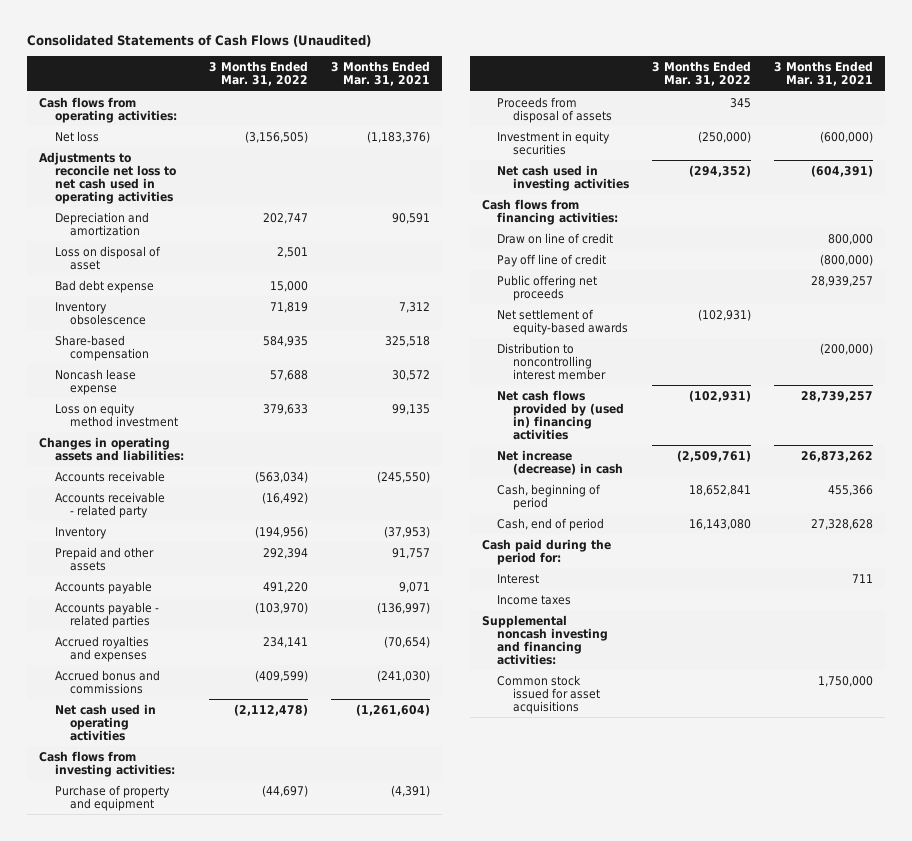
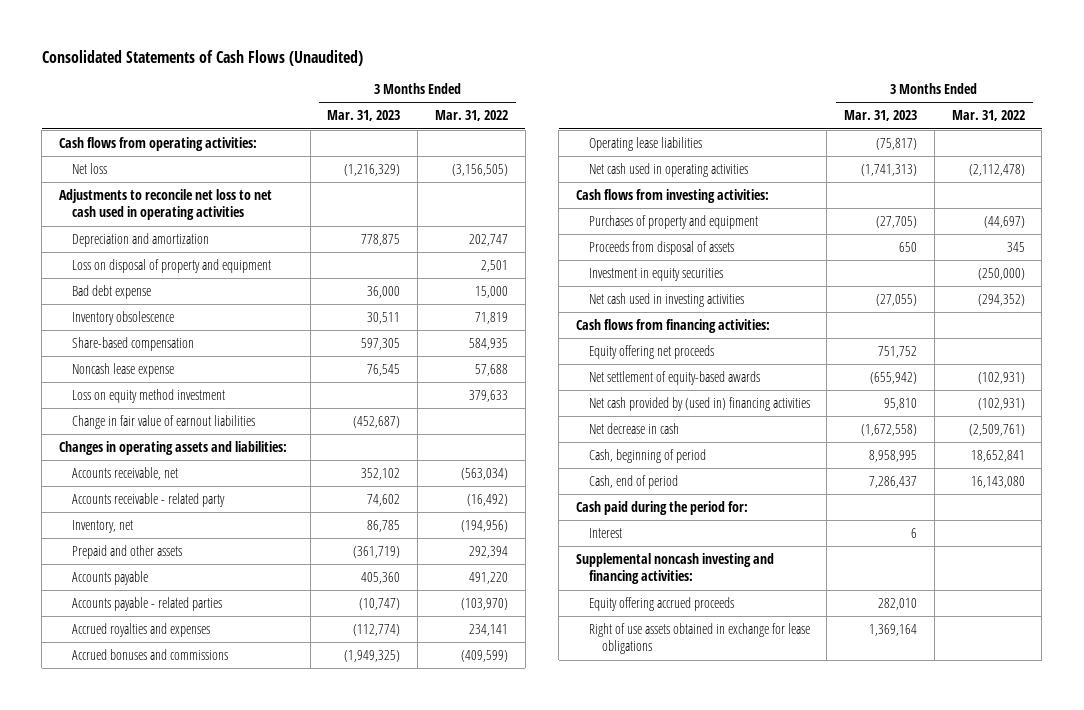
[331,61,431,87] 3 Months Ended Mar. 31, 2021 -> none
none -> [327,110,401,122] Mar. 31, 2023
[54,245,161,270] Loss on disposal of asset -> [72,258,272,273] Loss on disposal of property and equipment
none -> [72,414,256,429] Change in fair value of earnout liabilities
[54,470,165,482] Accounts receivable -> [72,466,179,480] Accounts receivable, net
[54,526,107,539] Inventory -> [72,519,134,533] Inventory, net
[54,669,160,694] Accrued bonus and commissions -> [72,648,229,660] Accrued bonuses and commissions
none -> [588,136,702,151] Operating lease liabilities
[54,784,170,811] Purchase of property and equipment -> [588,214,758,229] Purchases of property and equipment
[497,232,614,244] Draw on line of credit -> none
[497,253,607,267] Pay off line of credit -> none
[497,274,598,301] Public offering net proceeds -> [588,344,714,359] Equity offering net proceeds
[497,342,607,380] Distribution to noncontrolling interest member -> none
[497,389,625,440] Net cash flows provided by (used in) financing activities -> [588,396,810,411] Net cash provided by (used in) financing activities
[497,449,624,475] Net increase (decrease) in cash -> [588,422,679,434] Net decrease in cash
[497,594,572,605] Income taxes -> none
[497,674,601,714] Common stock issued for asset acquisitions -> [588,596,734,611] Equity offering accrued proceeds
none -> [588,622,810,655] Right of use assets obtained in exchange for lease obligations

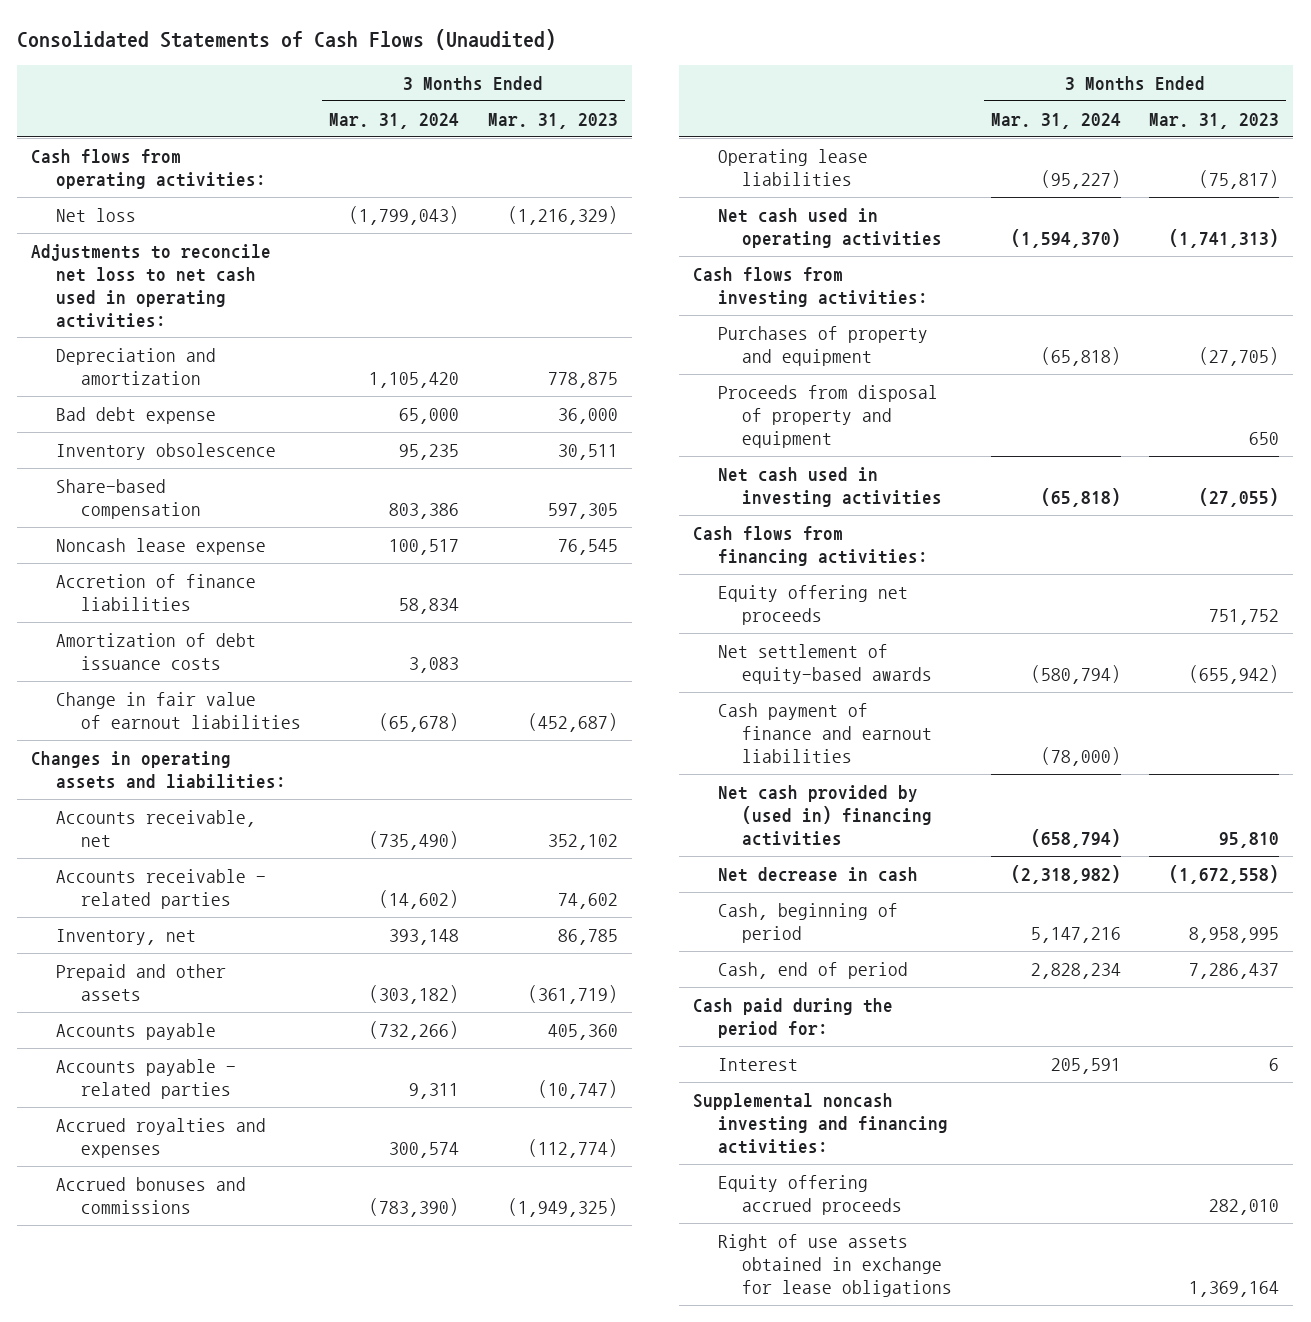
[434,110,508,122] Mar. 31, 2022 -> none
none -> [329,112,460,129] Mar. 31, 2024
[59,188,273,221] Adjustments to reconcile net loss to net cash used in operating activities -> [31,243,272,328] Adjustments to reconcile net loss to net cash used in operating activities:
[72,258,272,273] Loss on disposal of property and equipment -> none
[72,388,226,403] Loss on equity method investment -> none
none -> [56,573,257,611] Accretion of finance liabilities
none -> [56,632,257,670] Amortization of debt issuance costs
[72,492,226,507] Accounts receivable - related party -> [56,868,267,909] Accounts receivable - related parties
[588,267,723,281] Investment in equity securities -> none
[588,240,734,255] Proceeds from disposal of assets -> [717,384,938,448] Proceeds from disposal of property and equipment
none -> [717,702,933,763] Cash payment of finance and earnout liabilities

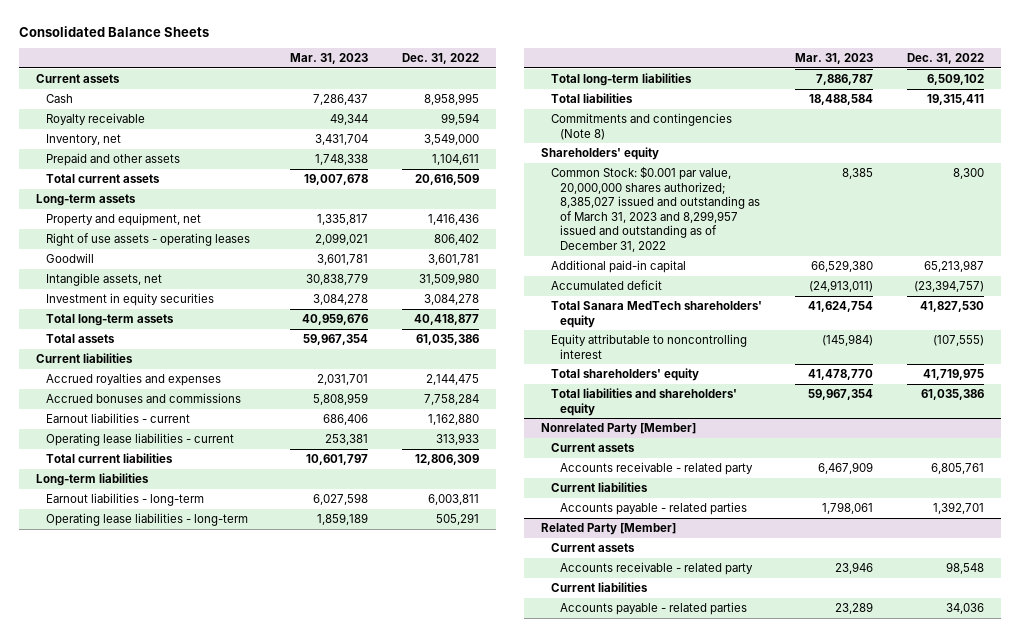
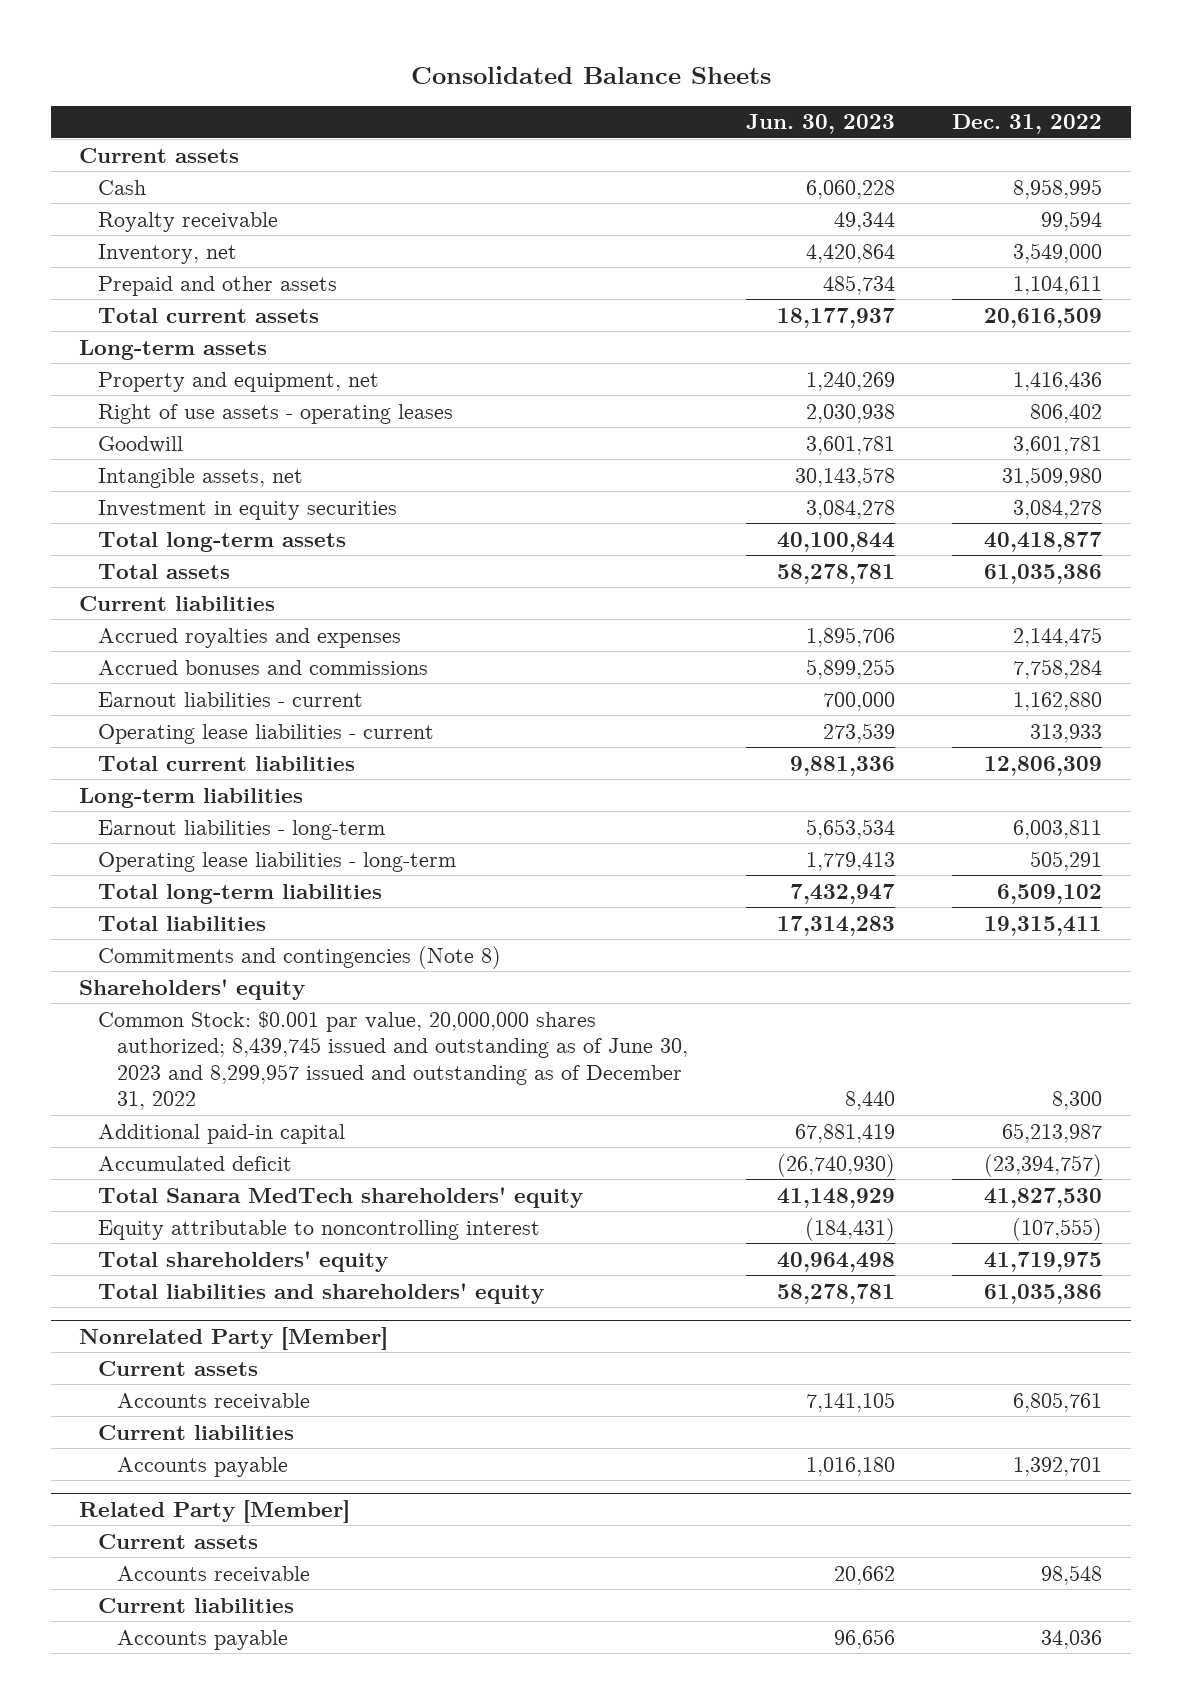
[290,53,369,65] Mar. 31, 2023 -> none
none -> [745,114,895,135] Jun. 30, 2023
[550,166,761,252] Common Stock: $0.001 par value, 20,000,000 shares authorized; 8,385,027 issued and outstanding as of March 31, 2023 and 8,299,957 issued and outstanding as of December 31, 2022 -> [98,1010,688,1111] Common Stock: $0.001 par value, 20,000,000 shares authorized; 8,439,745 issued and outstanding as of June 30, 2023 and 8,299,957 issued and outstanding as of December 31, 2022
[560,462,754,476] Accounts receivable - related party -> [116,1392,310,1410] Accounts receivable
[560,502,748,516] Accounts payable - related parties -> [116,1456,288,1477] Accounts payable
[560,562,754,576] Accounts receivable - related party -> [116,1565,310,1583] Accounts receivable
[560,602,748,616] Accounts payable - related parties -> [116,1629,288,1650] Accounts payable

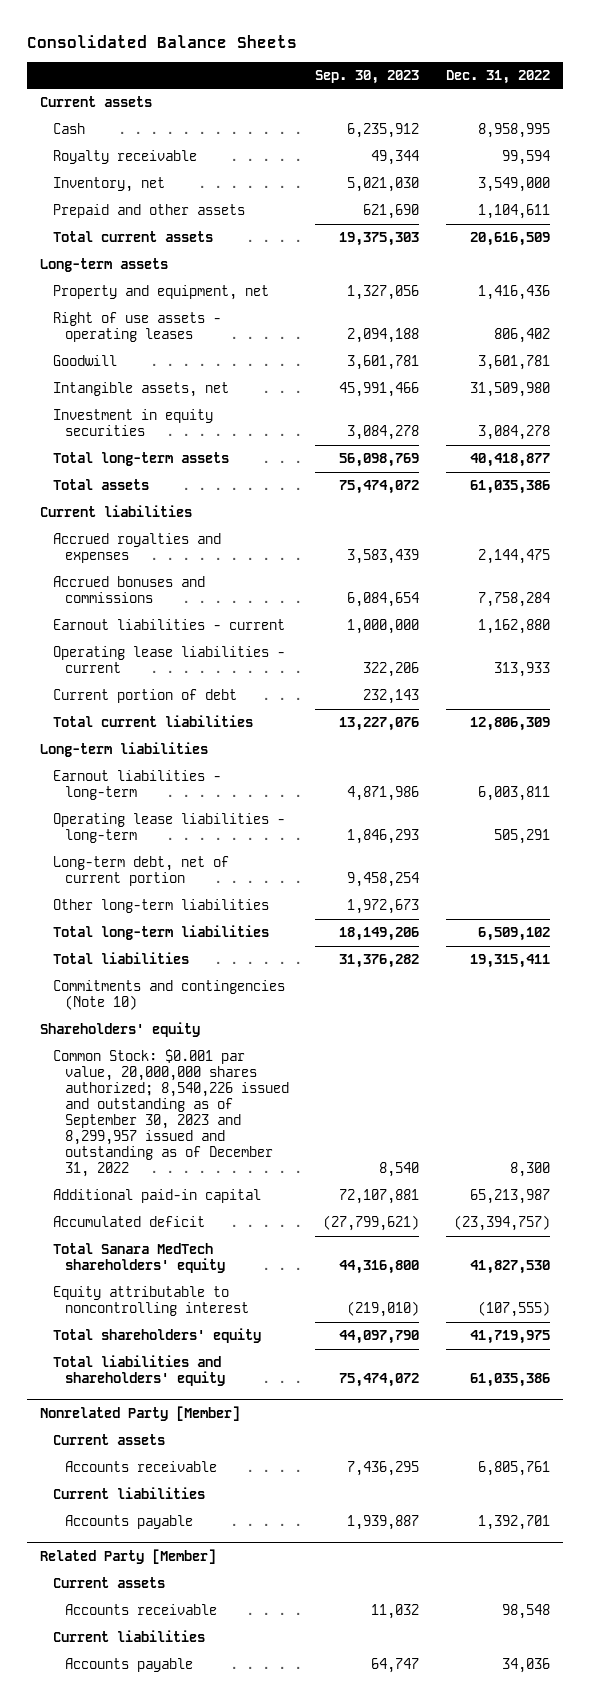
[745,114,895,135] Jun. 30, 2023 -> none
none -> [315,69,420,84] Sep. 30, 2023
none -> [52,689,237,704] Current portion of debt
none -> [52,856,229,887] Long-term debt, net of current portion
none -> [52,899,269,914] Other long-term liabilities
[98,945,502,969] Commitments and contingencies (Note 8) -> [52,980,285,1011] Commitments and contingencies (Note 10)
[98,1010,688,1111] Common Stock: $0.001 par value, 20,000,000 shares authorized; 8,439,745 issued and outstanding as of June 30, 2023 and 8,299,957 issued and outstanding as of December 31, 2022 -> [52,1049,289,1178] Common Stock: $0.001 par value, 20,000,000 shares authorized; 8,540,226 issued and outstanding as of September 30, 2023 and 8,299,957 issued and outstanding as of December 31, 2022

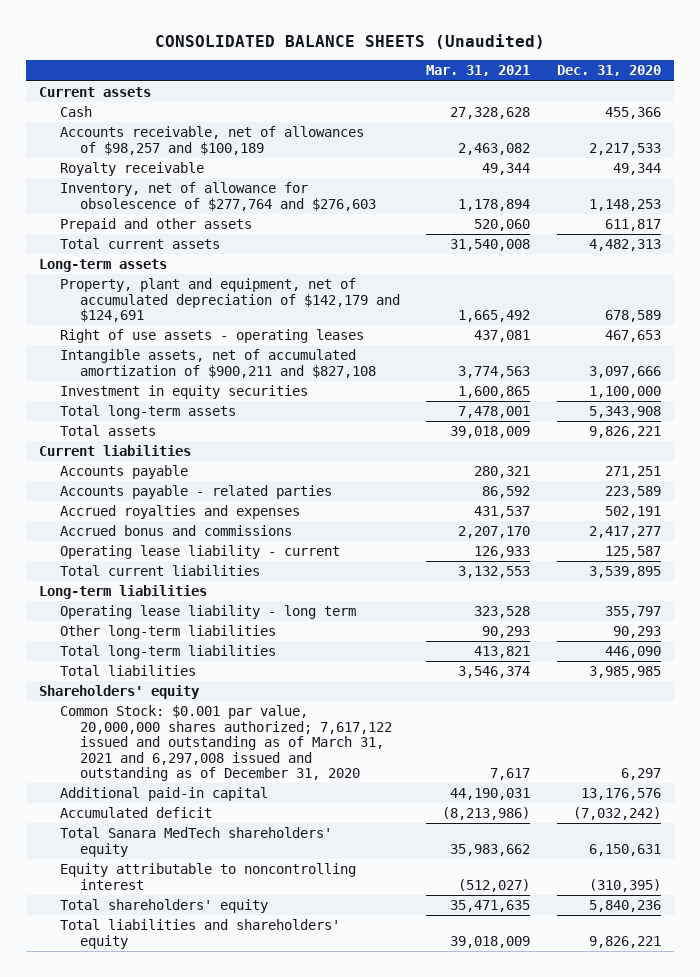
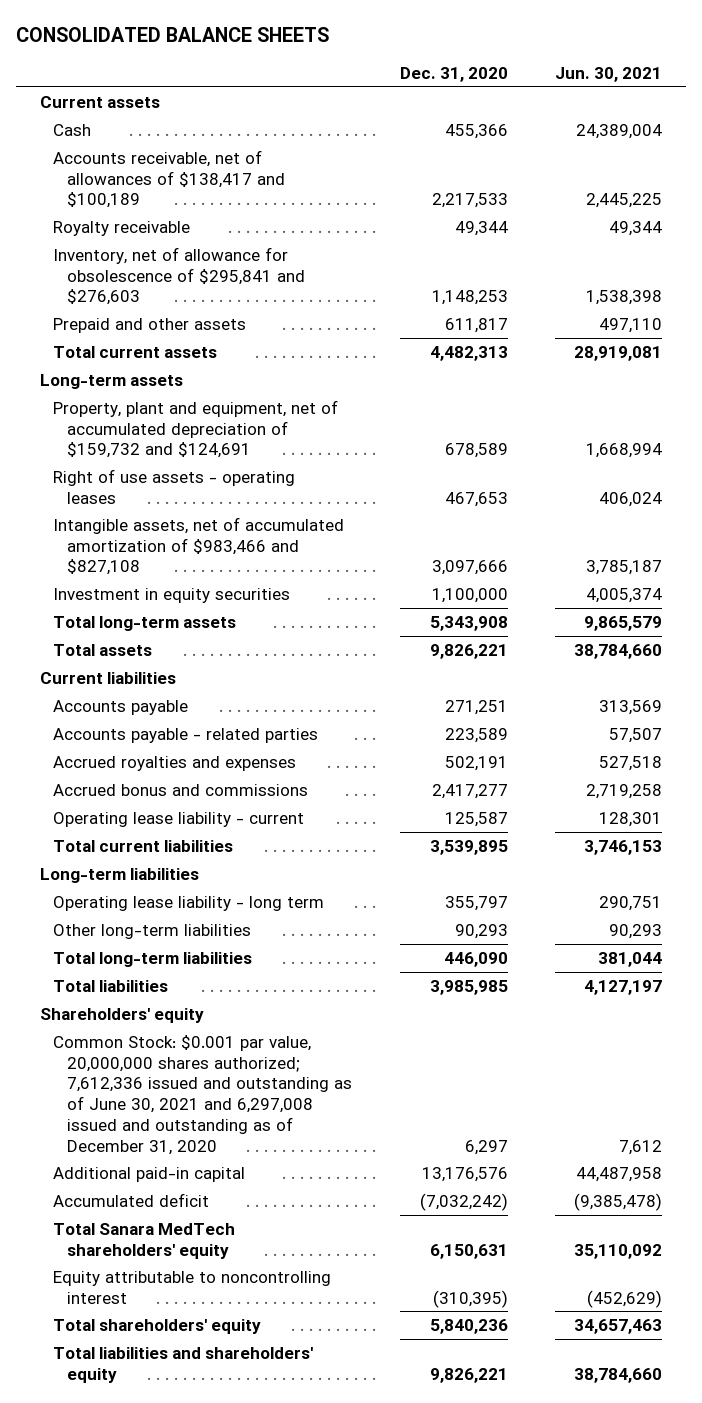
[154,33,545,49] CONSOLIDATED BALANCE SHEETS (Unaudited) -> [15,27,329,43] CONSOLIDATED BALANCE SHEETS
[426,65,531,77] Mar. 31, 2021 -> none
none -> [555,66,663,82] Jun. 30, 2021
[59,126,364,155] Accounts receivable, net of allowances of $98,257 and $100,189 -> [53,149,286,209] Accounts receivable, net of allowances of $138,417 and $100,189
[59,182,376,211] Inventory, net of allowance for obsolescence of $277,764 and $276,603 -> [53,246,306,306] Inventory, net of allowance for obsolescence of $295,841 and $276,603
[59,278,400,323] Property, plant and equipment, net of accumulated depreciation of $142,179 and $124,691 -> [53,399,339,459] Property, plant and equipment, net of accumulated depreciation of $159,732 and $124,691
[59,349,376,378] Intangible assets, net of accumulated amortization of $900,211 and $827,108 -> [53,516,345,576] Intangible assets, net of accumulated amortization of $983,466 and $827,108
[59,705,392,782] Common Stock: $0.001 par value, 20,000,000 shares authorized; 7,617,122 issued and outstanding as of March 31, 2021 and 6,297,008 issued and outstanding as of December 31, 2020 -> [53,1034,353,1155] Common Stock: $0.001 par value, 20,000,000 shares authorized; 7,612,336 issued and outstanding as of June 30, 2021 and 6,297,008 issued and outstanding as of December 31, 2020

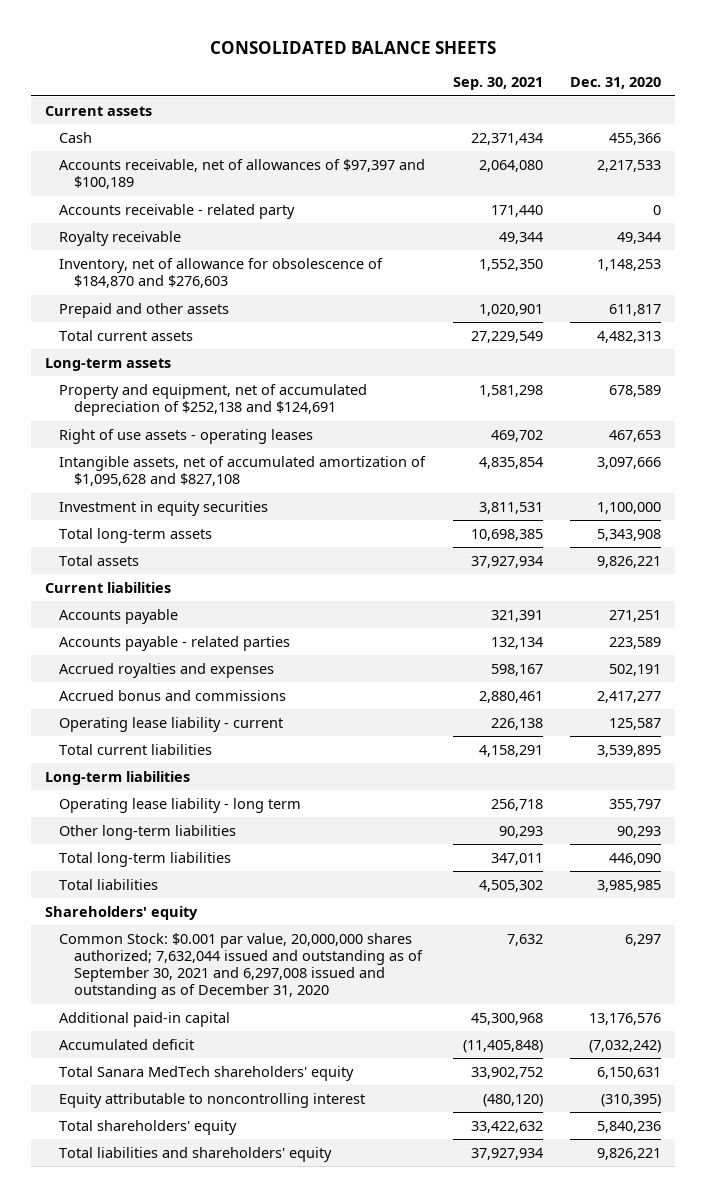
[555,66,663,82] Jun. 30, 2021 -> none
none -> [452,77,543,91] Sep. 30, 2021
[53,149,286,209] Accounts receivable, net of allowances of $138,417 and $100,189 -> [59,158,426,190] Accounts receivable, net of allowances of $97,397 and $100,189
none -> [59,203,296,219] Accounts receivable - related party
[53,246,306,306] Inventory, net of allowance for obsolescence of $295,841 and $276,603 -> [59,257,384,289] Inventory, net of allowance for obsolescence of $184,870 and $276,603
[53,399,339,459] Property, plant and equipment, net of accumulated depreciation of $159,732 and $124,691 -> [59,383,368,417] Property and equipment, net of accumulated depreciation of $252,138 and $124,691
[53,516,345,576] Intangible assets, net of accumulated amortization of $983,466 and $827,108 -> [59,455,427,487] Intangible assets, net of accumulated amortization of $1,095,628 and $827,108
[53,1034,353,1155] Common Stock: $0.001 par value, 20,000,000 shares authorized; 7,612,336 issued and outstanding as of June 30, 2021 and 6,297,008 issued and outstanding as of December 31, 2020 -> [59,932,423,1000] Common Stock: $0.001 par value, 20,000,000 shares authorized; 7,632,044 issued and outstanding as of September 30, 2021 and 6,297,008 issued and outstanding as of December 31, 2020

